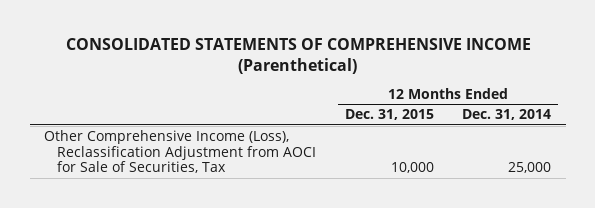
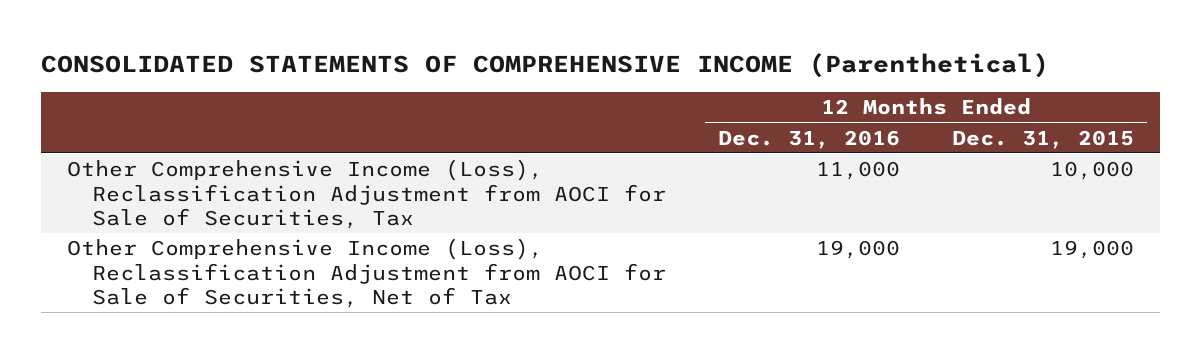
[462,109,552,121] Dec. 31, 2014 -> none
none -> [718,129,901,149] Dec. 31, 2016
none -> [66,238,667,309] Other Comprehensive Income (Loss), Reclassification Adjustment from AOCI for Sale of Securities, Net of Tax

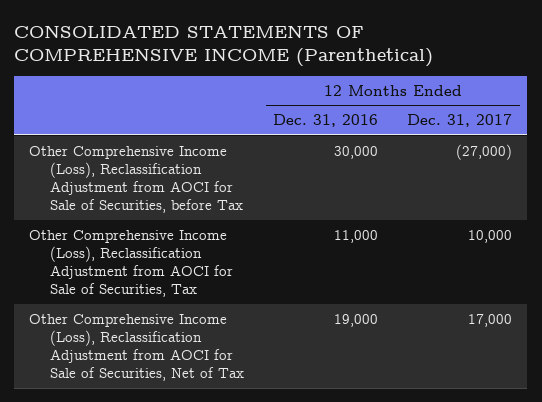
[951,129,1134,149] Dec. 31, 2015 -> none
none -> [407,114,513,128] Dec. 31, 2017
none -> [29,145,243,214] Other Comprehensive Income (Loss), Reclassification Adjustment from AOCI for Sale of Securities, before Tax

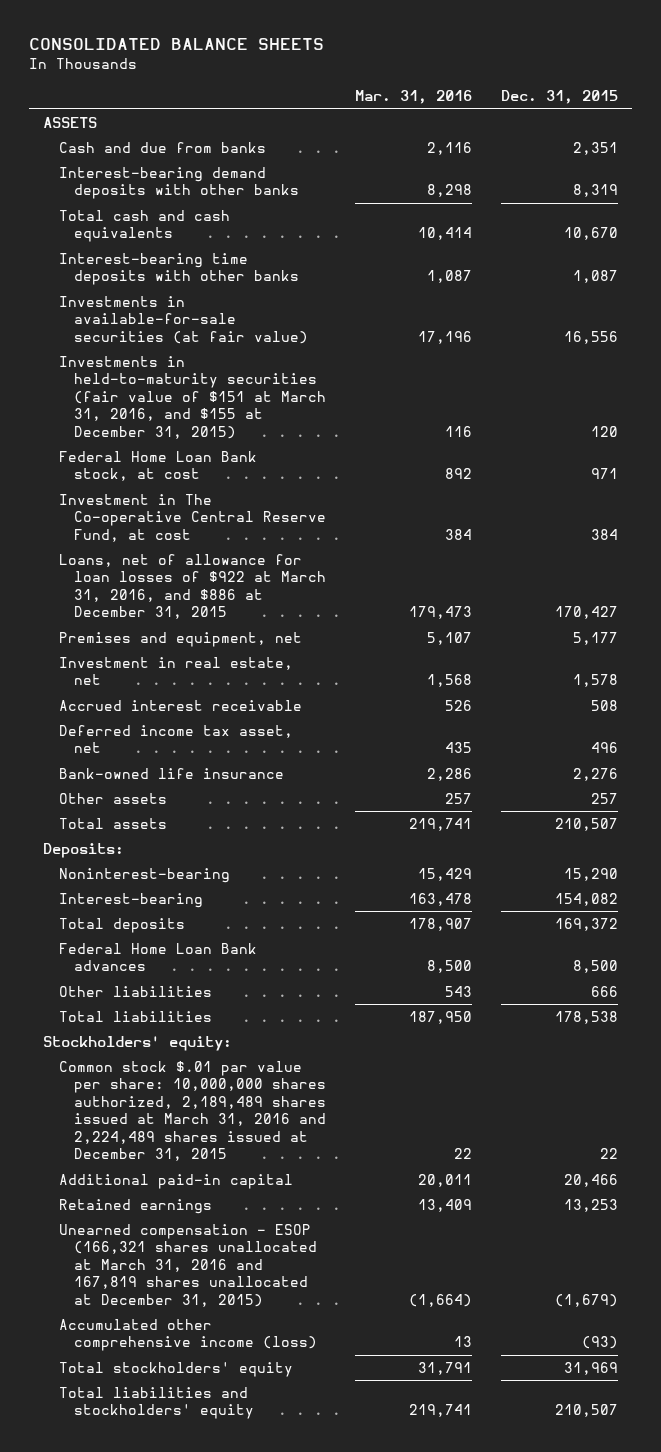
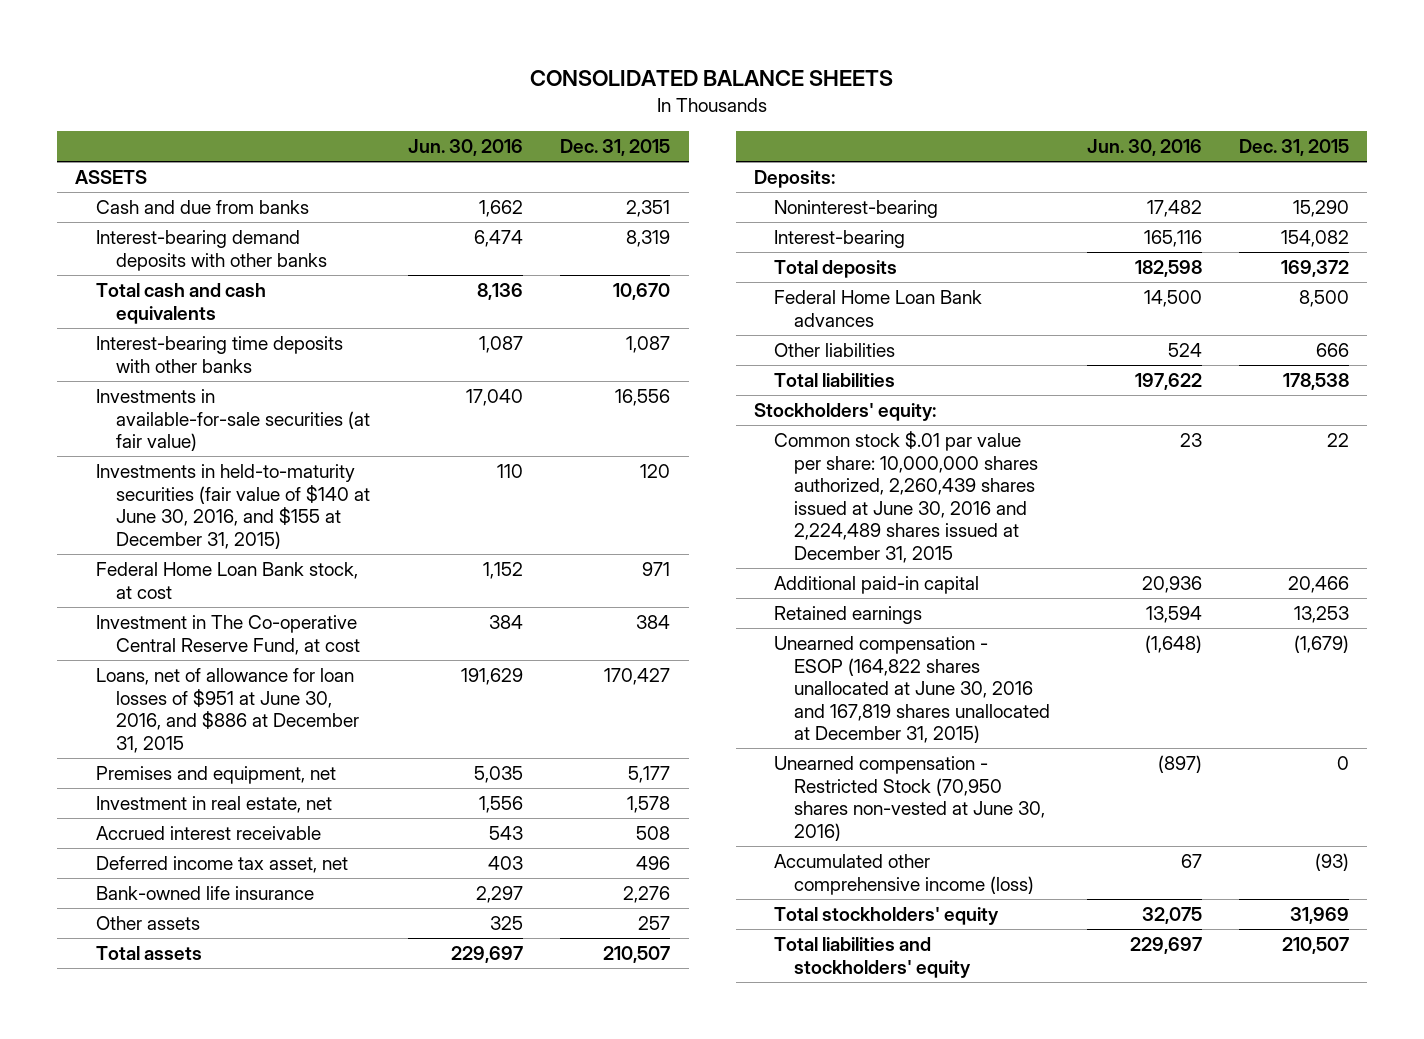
[354,90,472,105] Mar. 31, 2016 -> none
none -> [408,138,524,156] Jun. 30, 2016
[58,356,327,439] Investments in held-to-maturity securities (fair value of $151 at March 31, 2016, and $155 at December 31, 2015) -> [95,464,370,549] Investments in held-to-maturity securities (fair value of $140 at June 30, 2016, and $155 at December 31, 2015)
[58,554,327,620] Loans, net of allowance for loan losses of $922 at March 31, 2016, and $886 at December 31, 2015 -> [95,668,359,753] Loans, net of allowance for loan losses of $951 at June 30, 2016, and $886 at December 31, 2015
[58,1061,327,1162] Common stock $.01 par value per share: 10,000,000 shares authorized, 2,189,489 shares issued at March 31, 2016 and 2,224,489 shares issued at December 31, 2015 -> [774,431,1039,563] Common stock $.01 par value per share: 10,000,000 shares authorized, 2,260,439 shares issued at June 30, 2016 and 2,224,489 shares issued at December 31, 2015
[58,1224,318,1307] Unearned compensation - ESOP (166,321 shares unallocated at March 31, 2016 and 167,819 shares unallocated at December 31, 2015) -> [774,636,1051,744] Unearned compensation - ESOP (164,822 shares unallocated at June 30, 2016 and 167,819 shares unallocated at December 31, 2015)
none -> [774,756,1046,841] Unearned compensation - Restricted Stock (70,950 shares non-vested at June 30, 2016)

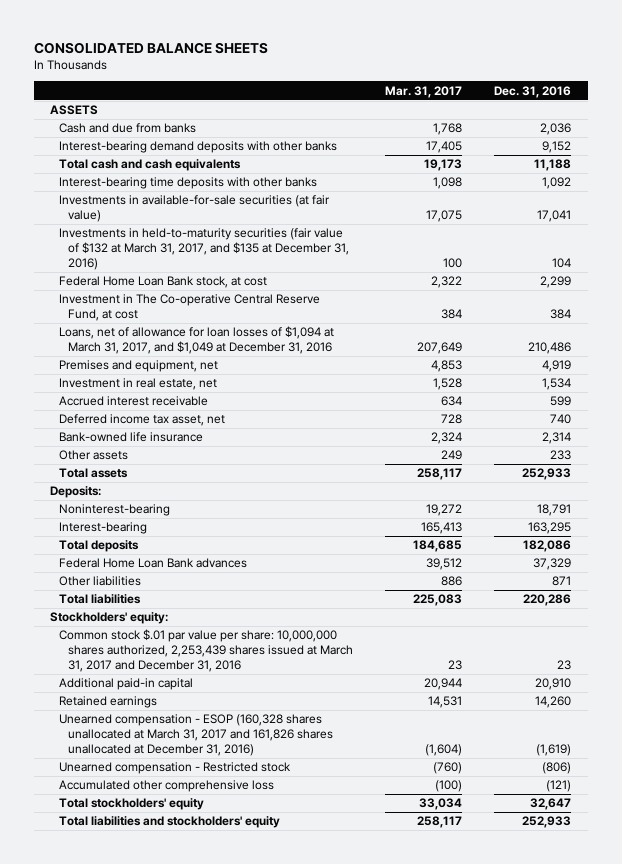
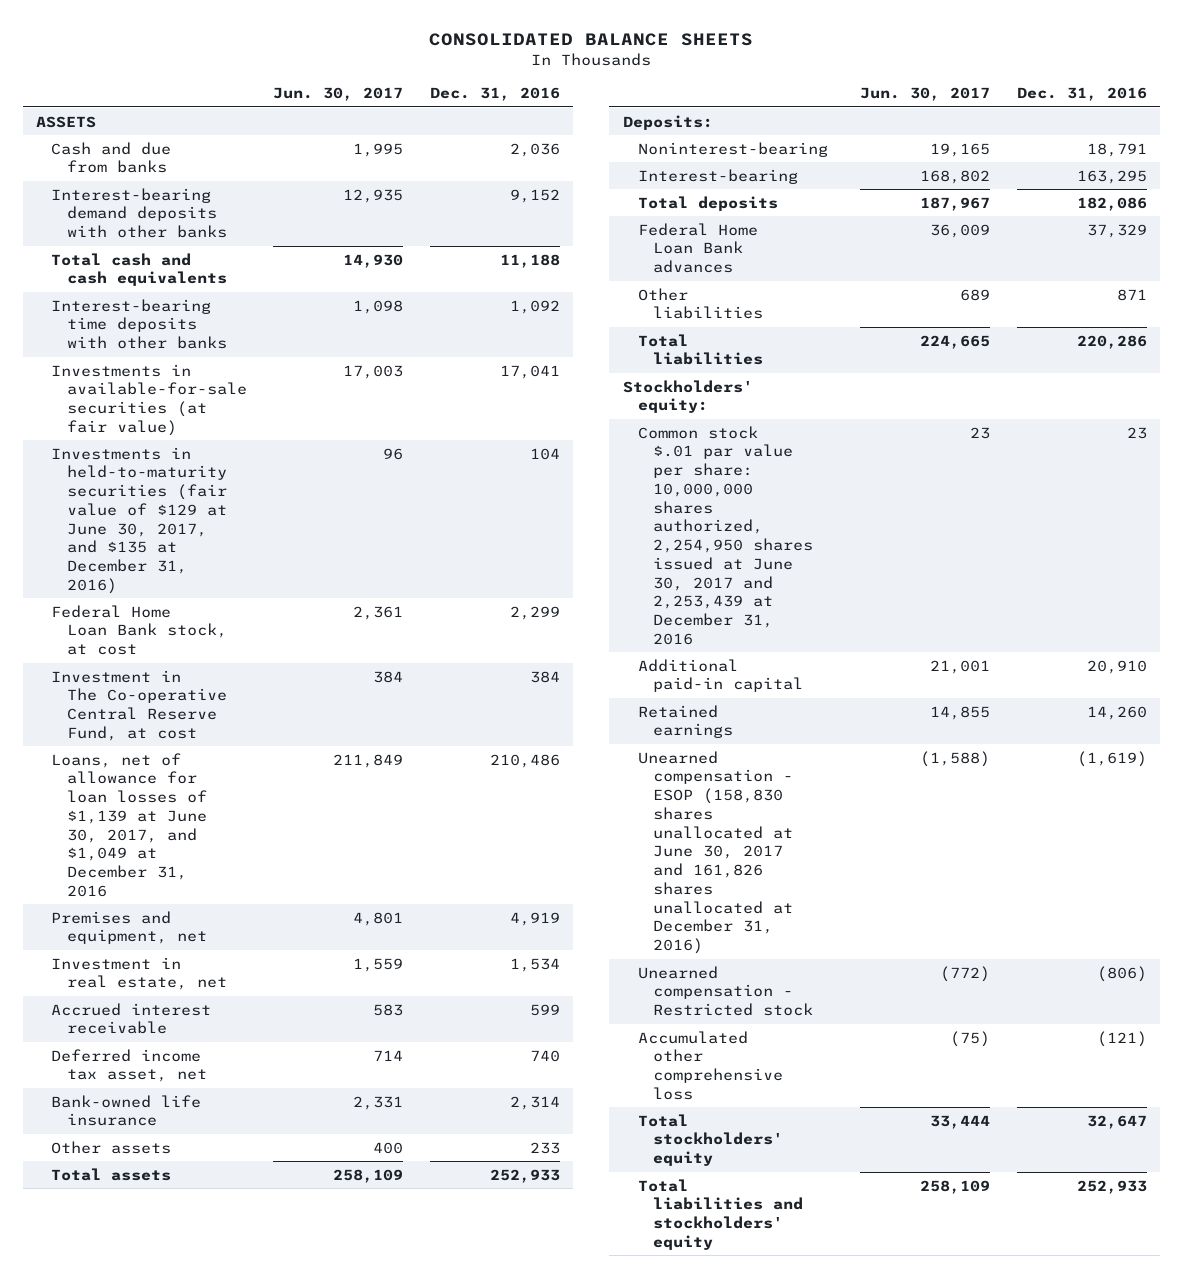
[385,85,463,98] Mar. 31, 2017 -> none
none -> [273,86,404,101] Jun. 30, 2017
[59,228,349,271] Investments in held-to-maturity securities (fair value of $132 at March 31, 2017, and $135 at December 31, 2016) -> [51,446,227,594] Investments in held-to-maturity securities (fair value of $129 at June 30, 2017, and $135 at December 31, 2016)
[59,326,335,355] Loans, net of allowance for loan losses of $1,094 at March 31, 2017, and $1,049 at December 31, 2016 -> [51,752,207,897] Loans, net of allowance for loan losses of $1,139 at June 30, 2017, and $1,049 at December 31, 2016
[59,629,353,673] Common stock $.01 par value per share: 10,000,000 shares authorized, 2,253,439 shares issued at March 31, 2017 and December 31, 2016 -> [637,425,814,645] Common stock $.01 par value per share: 10,000,000 shares authorized, 2,254,950 shares issued at June 30, 2017 and 2,253,439 at December 31, 2016
[59,714,333,757] Unearned compensation - ESOP (160,328 shares unallocated at March 31, 2017 and 161,826 shares unallocated at December 31, 2016) -> [637,750,794,954] Unearned compensation - ESOP (158,830 shares unallocated at June 30, 2017 and 161,826 shares unallocated at December 31, 2016)

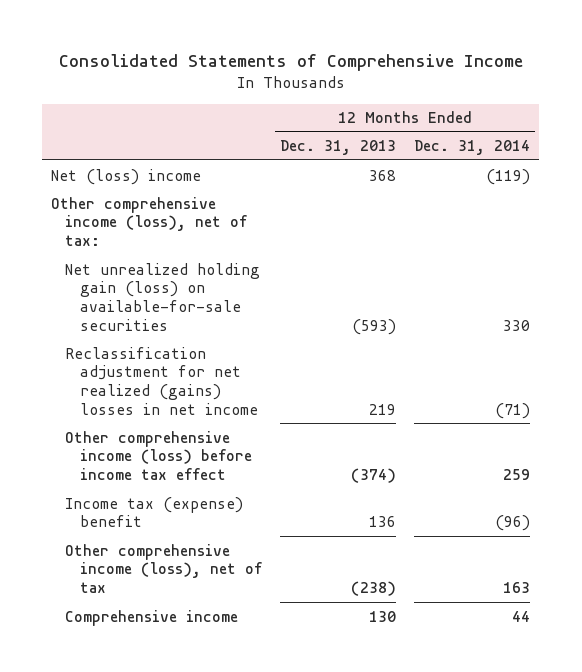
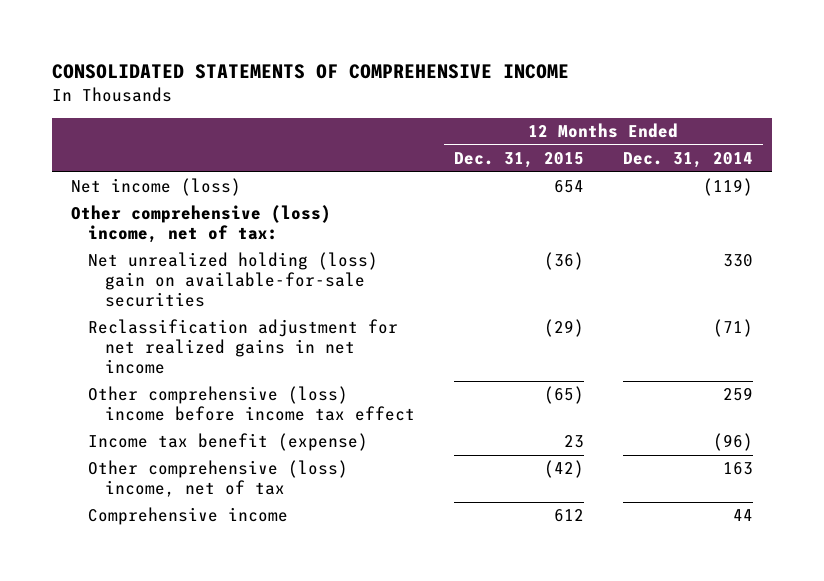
[58,53,523,71] Consolidated Statements of Comprehensive Income -> [51,64,569,80] CONSOLIDATED STATEMENTS OF COMPREHENSIVE INCOME
[279,140,396,156] Dec. 31, 2013 -> none
none -> [453,152,584,169] Dec. 31, 2015
[51,168,202,185] Net (loss) income -> [71,178,242,197] Net income (loss)
[51,196,248,247] Other comprehensive income (loss), net of tax: -> [71,205,332,244] Other comprehensive (loss) income, net of tax:
[65,262,261,331] Net unrealized holding gain (loss) on available-for-sale securities -> [87,252,378,308] Net unrealized holding (loss) gain on available-for-sale securities
[65,346,258,415] Reclassification adjustment for net realized (gains) losses in net income -> [87,319,398,375] Reclassification adjustment for net realized gains in net income
[65,430,252,481] Other comprehensive income (loss) before income tax effect -> [87,386,415,422] Other comprehensive (loss) income before income tax effect
[65,496,244,528] Income tax (expense) benefit -> [87,433,368,452] Income tax benefit (expense)
[65,543,262,594] Other comprehensive income (loss), net of tax -> [87,460,348,498] Other comprehensive (loss) income, net of tax

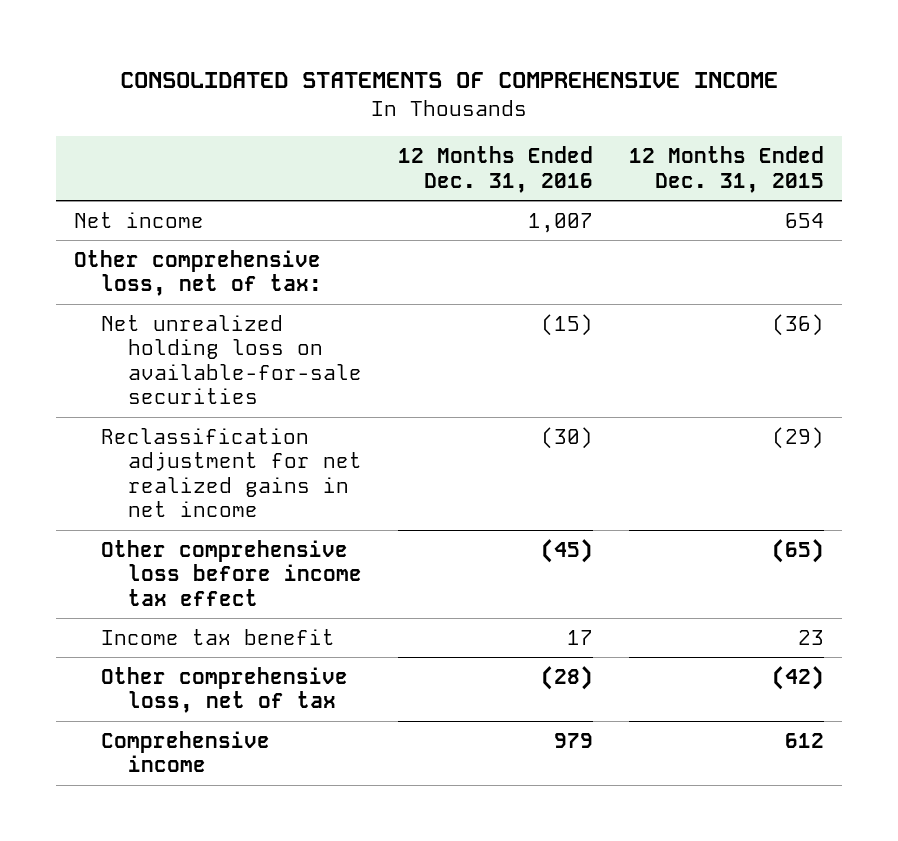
[622,152,753,169] Dec. 31, 2014 -> none
none -> [397,146,593,193] 12 Months Ended Dec. 31, 2016
[71,178,242,197] Net income (loss) -> [73,211,204,228] Net income
[71,205,332,244] Other comprehensive (loss) income, net of tax: -> [73,249,322,297] Other comprehensive loss, net of tax:
[87,252,378,308] Net unrealized holding (loss) gain on available-for-sale securities -> [100,314,362,405] Net unrealized holding loss on available-for-sale securities
[87,386,415,422] Other comprehensive (loss) income before income tax effect -> [100,539,362,606] Other comprehensive loss before income tax effect
[87,433,368,452] Income tax benefit (expense) -> [100,628,335,645] Income tax benefit
[87,460,348,498] Other comprehensive (loss) income, net of tax -> [100,666,348,714] Other comprehensive loss, net of tax

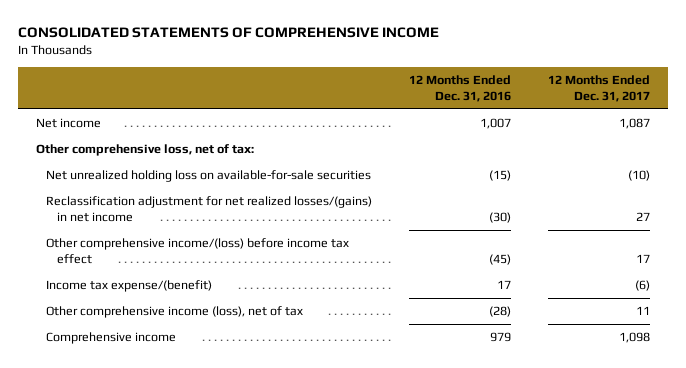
[628,146,824,193] 12 Months Ended Dec. 31, 2015 -> none
none -> [547,75,650,103] 12 Months Ended Dec. 31, 2017
[100,427,362,518] Reclassification adjustment for net realized gains in net income -> [46,195,373,223] Reclassification adjustment for net realized losses/(gains) in net income
[100,539,362,606] Other comprehensive loss before income tax effect -> [46,237,350,265] Other comprehensive income/(loss) before income tax effect
[100,628,335,645] Income tax benefit -> [46,279,213,292] Income tax expense/(benefit)
[100,666,348,714] Other comprehensive loss, net of tax -> [46,305,304,318] Other comprehensive income (loss), net of tax

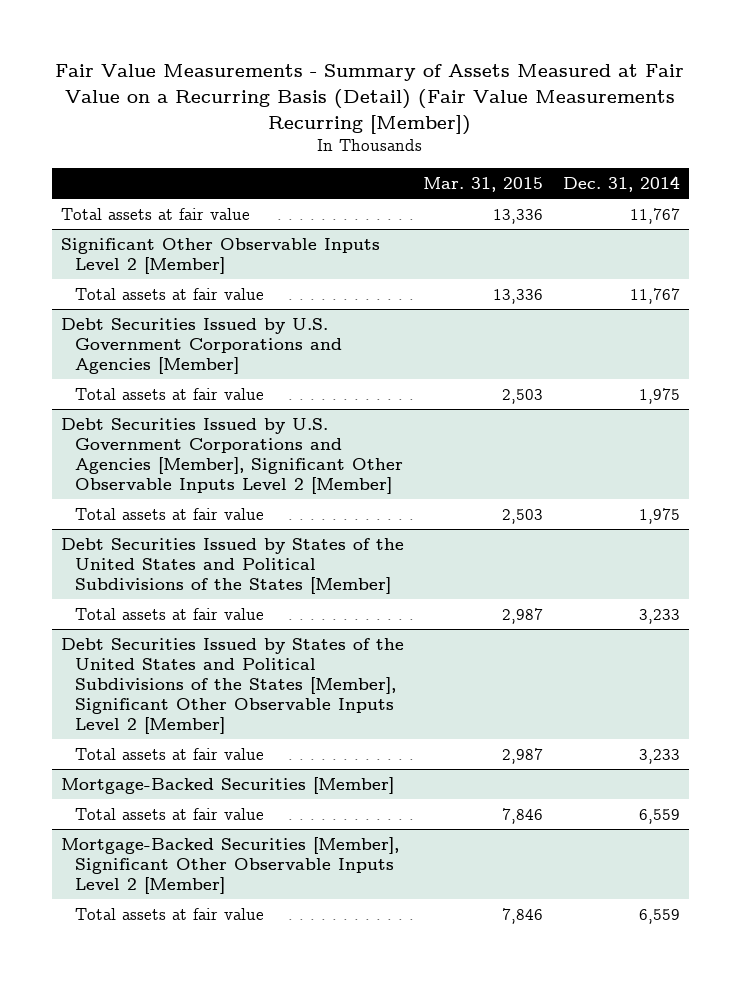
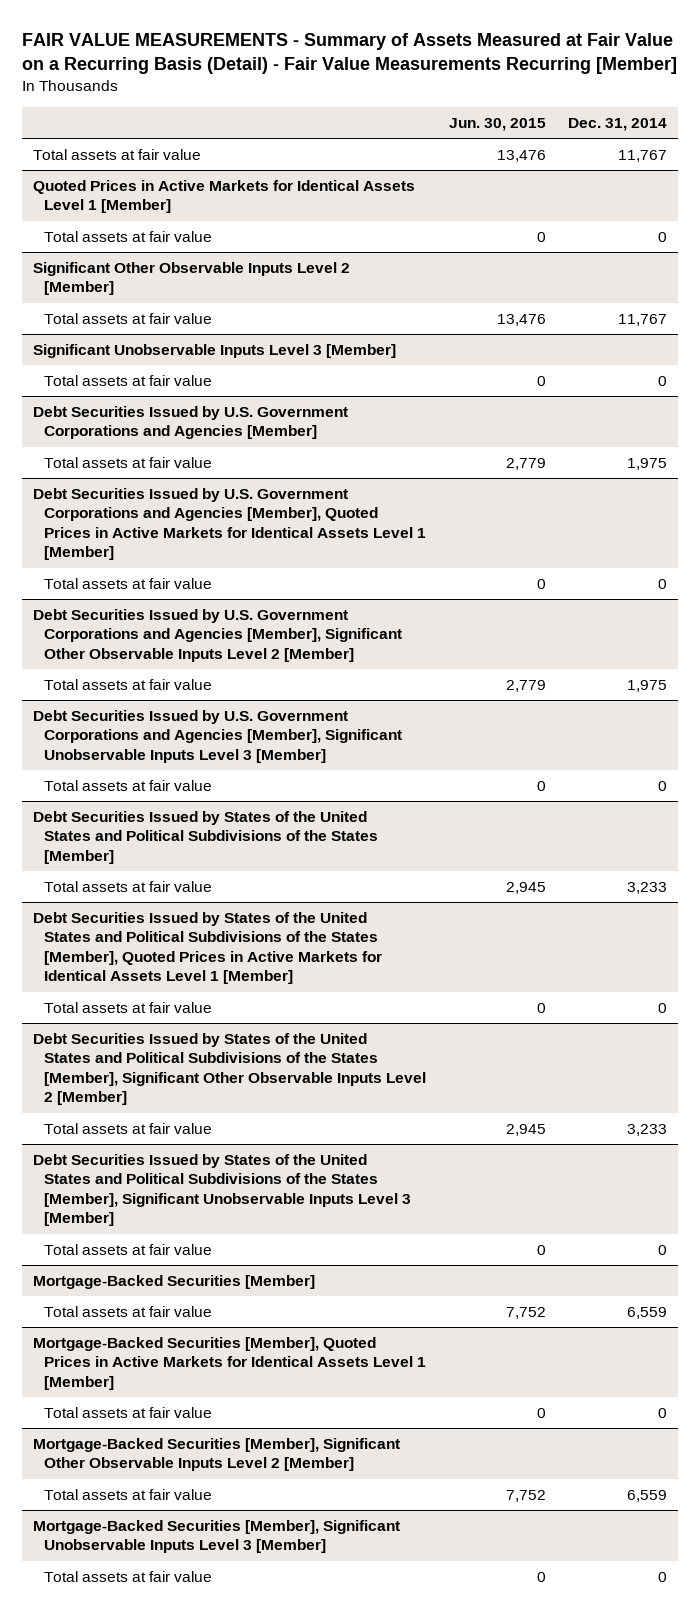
[55,64,685,135] Fair Value Measurements - Summary of Assets Measured at Fair Value on a Recurring Basis (Detail) (Fair Value Measurements Recurring [Member]) -> [22,33,678,75] FAIR VALUE MEASUREMENTS - Summary of Assets Measured at Fair Value on a Recurring Basis (Detail) - Fair Value Measurements Recurring [Member]
[423,176,544,192] Mar. 31, 2015 -> none
none -> [448,118,546,132] Jun. 30, 2015
none -> [33,180,416,214] Quoted Prices in Active Markets for Identical Assets Level 1 [Member]
none -> [44,231,213,243] Total assets at fair value
none -> [33,344,397,359] Significant Unobservable Inputs Level 3 [Member]
none -> [44,375,213,387] Total assets at fair value
none -> [33,488,427,561] Debt Securities Issued by U.S. Government Corporations and Agencies [Member], Quoted Prices in Active Markets for Identical Assets Level 1 [Member]
none -> [44,578,213,590] Total assets at fair value
none -> [33,710,403,763] Debt Securities Issued by U.S. Government Corporations and Agencies [Member], Significant Unobservable Inputs Level 3 [Member]
none -> [44,780,213,792] Total assets at fair value
none -> [33,912,383,985] Debt Securities Issued by States of the United States and Political Subdivisions of the States [Member], Quoted Prices in Active Markets for Identical Assets Level 1 [Member]
none -> [44,1002,213,1014] Total assets at fair value
none -> [33,1154,412,1227] Debt Securities Issued by States of the United States and Political Subdivisions of the States [Member], Significant Unobservable Inputs Level 3 [Member]
none -> [44,1244,213,1256] Total assets at fair value
none -> [33,1337,427,1390] Mortgage-Backed Securities [Member], Quoted Prices in Active Markets for Identical Assets Level 1 [Member]
none -> [44,1407,213,1419] Total assets at fair value
none -> [33,1520,401,1554] Mortgage-Backed Securities [Member], Significant Unobservable Inputs Level 3 [Member]
none -> [44,1571,213,1583] Total assets at fair value

